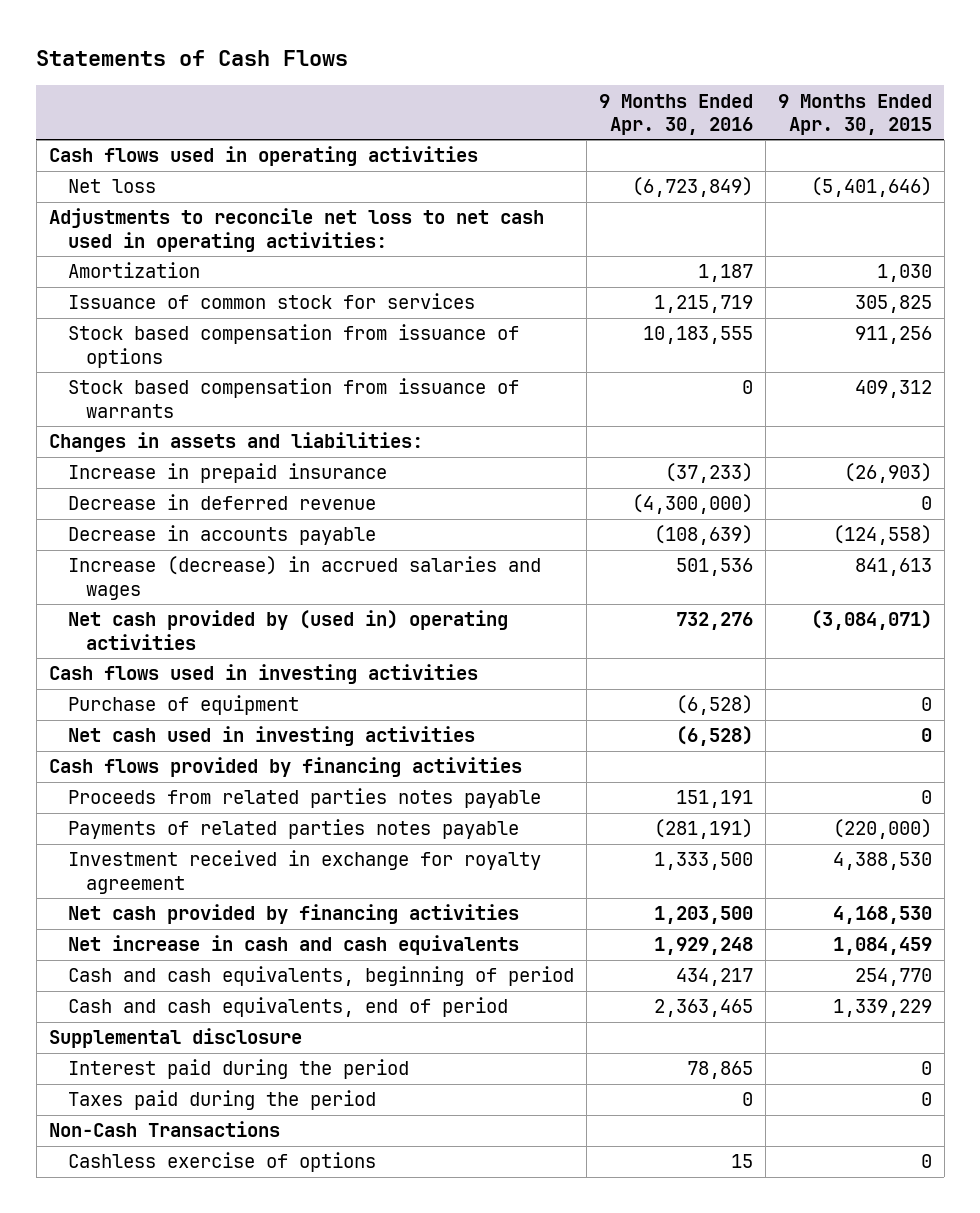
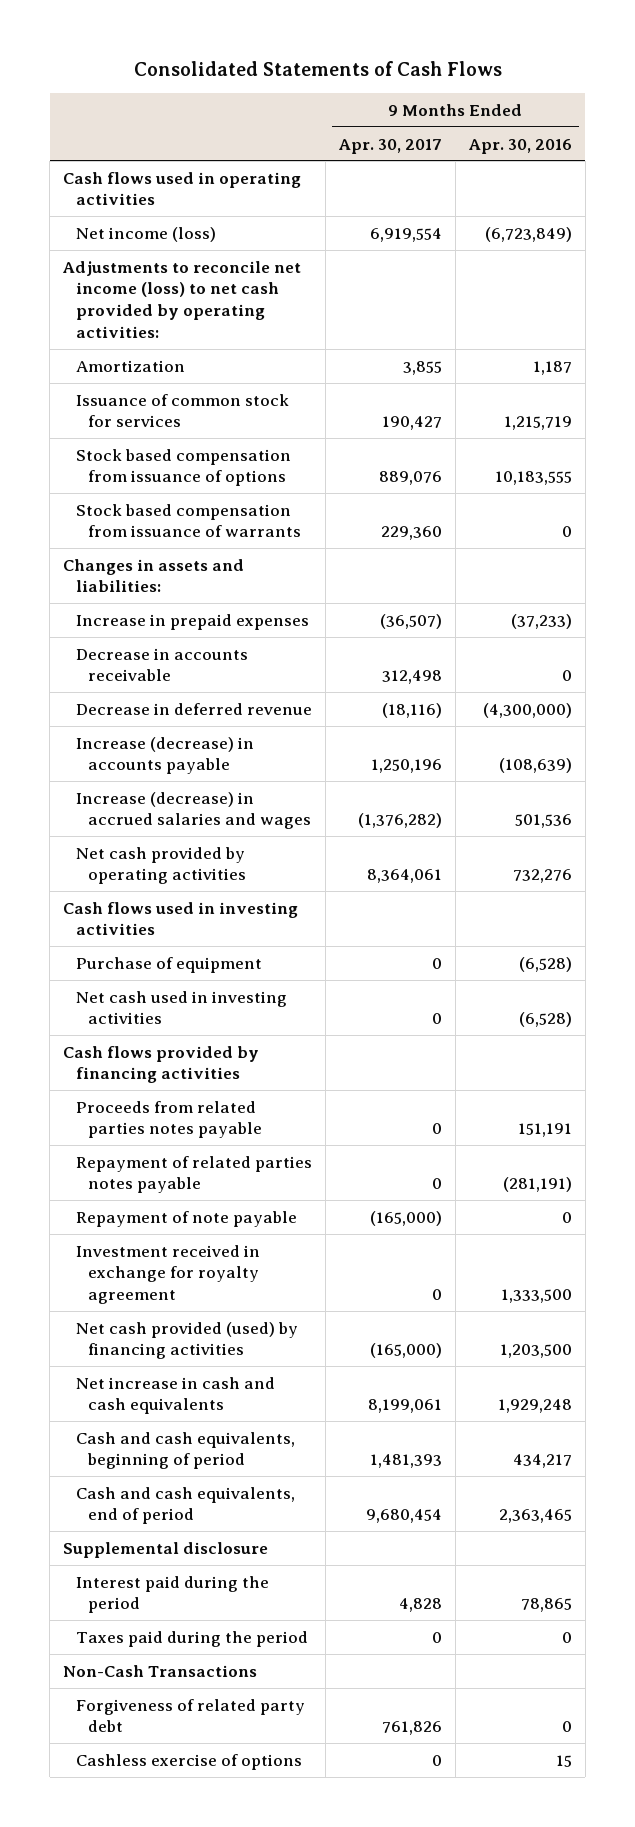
[36,50,349,67] Statements of Cash Flows -> [133,61,502,77] Consolidated Statements of Cash Flows
[777,93,932,136] 9 Months Ended Apr. 30, 2015 -> none
none -> [337,138,442,154] Apr. 30, 2017
[67,179,156,194] Net loss -> [75,226,216,242] Net income (loss)
[48,208,544,252] Adjustments to reconcile net loss to net cash used in operating activities: -> [62,260,302,339] Adjustments to reconcile net income (loss) to net cash provided by operating activities:
[67,463,387,484] Increase in prepaid insurance -> [75,613,309,630] Increase in prepaid expenses
none -> [75,647,248,682] Decrease in accounts receivable
[67,525,376,546] Decrease in accounts payable -> [75,736,254,775] Increase (decrease) in accounts payable
[67,610,508,650] Net cash provided by (used in) operating activities -> [75,846,246,885] Net cash provided by operating activities
[67,819,519,840] Payments of related parties notes payable -> [75,1155,312,1194] Repayment of related parties notes payable
none -> [75,1210,297,1227] Repayment of note payable
[67,904,519,925] Net cash provided by financing activities -> [75,1321,298,1360] Net cash provided (used) by financing activities
none -> [75,1698,305,1733] Forgiveness of related party debt

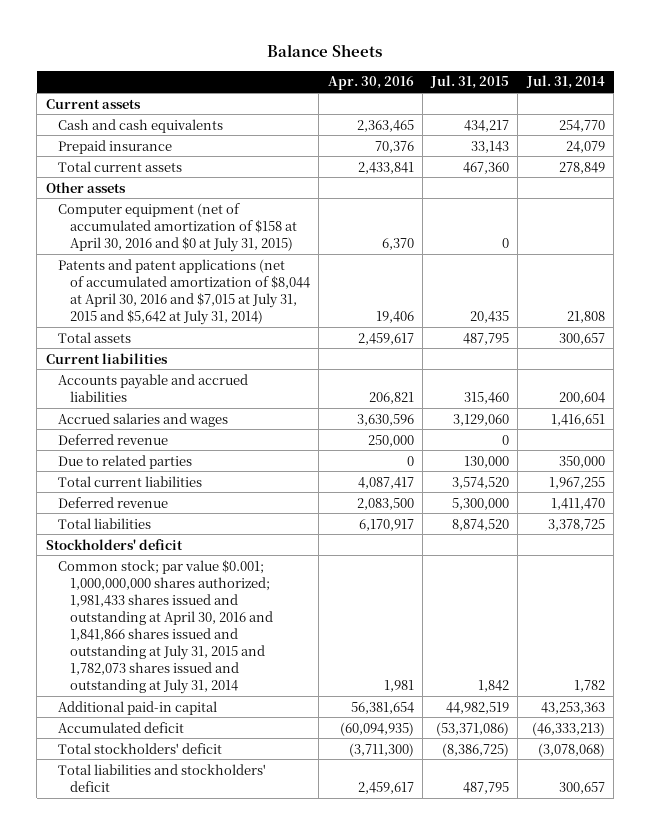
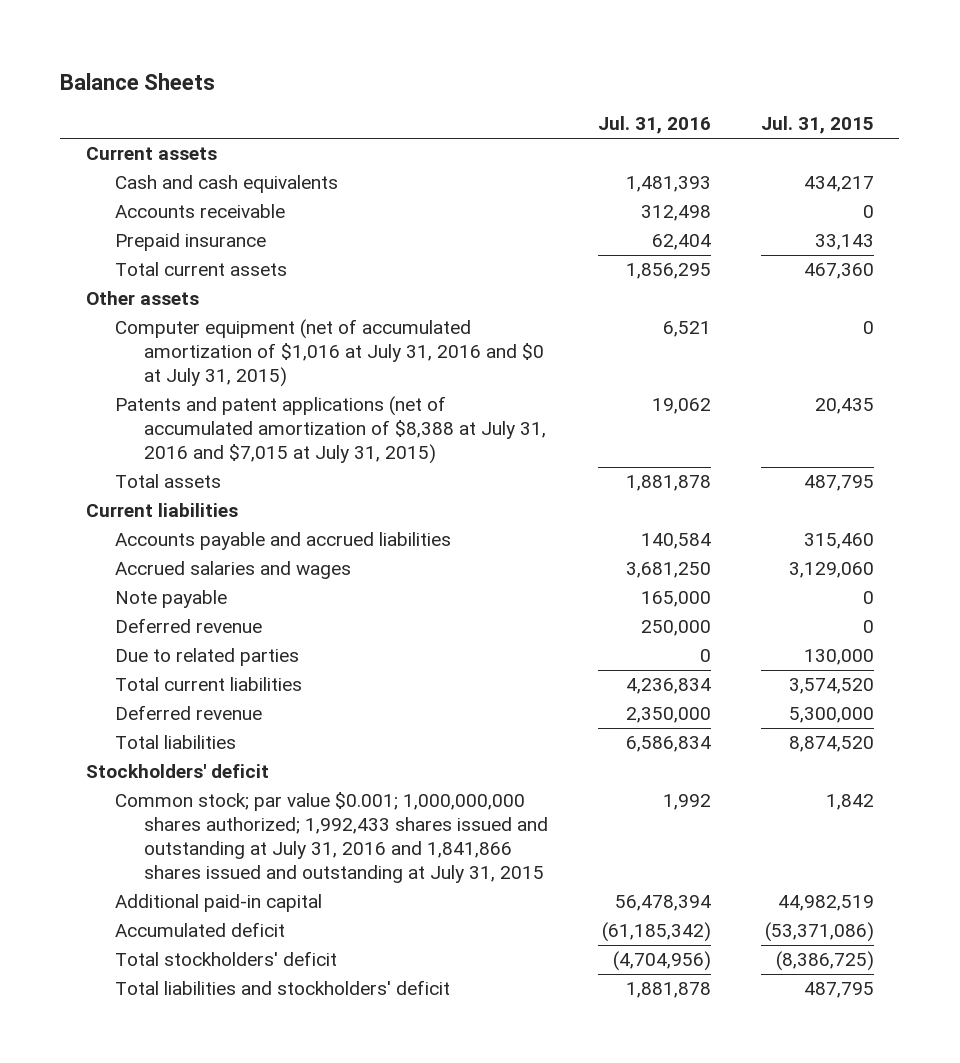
[327,76,414,91] Apr. 30, 2016 -> none
[525,75,605,90] Jul. 31, 2014 -> none
none -> [597,116,711,135] Jul. 31, 2016
none -> [114,204,285,219] Accounts receivable
[57,202,297,252] Computer equipment (net of accumulated amortization of $158 at April 30, 2016 and $0 at July 31, 2015) -> [114,319,544,388] Computer equipment (net of accumulated amortization of $1,016 at July 31, 2016 and $0 at July 31, 2015)
[57,258,310,325] Patents and patent applications (net of accumulated amortization of $8,044 at April 30, 2016 and $7,015 at July 31, 2015 and $5,642 at July 31, 2014) -> [114,396,546,465] Patents and patent applications (net of accumulated amortization of $8,388 at July 31, 2016 and $7,015 at July 31, 2015)
none -> [114,590,227,609] Note payable
[57,559,273,695] Common stock; par value $0.001; 1,000,000,000 shares authorized; 1,981,433 shares issued and outstanding at April 30, 2016 and 1,841,866 shares issued and outstanding at July 31, 2015 and 1,782,073 shares issued and outstanding at July 31, 2014 -> [114,792,548,883] Common stock; par value $0.001; 1,000,000,000 shares authorized; 1,992,433 shares issued and outstanding at July 31, 2016 and 1,841,866 shares issued and outstanding at July 31, 2015

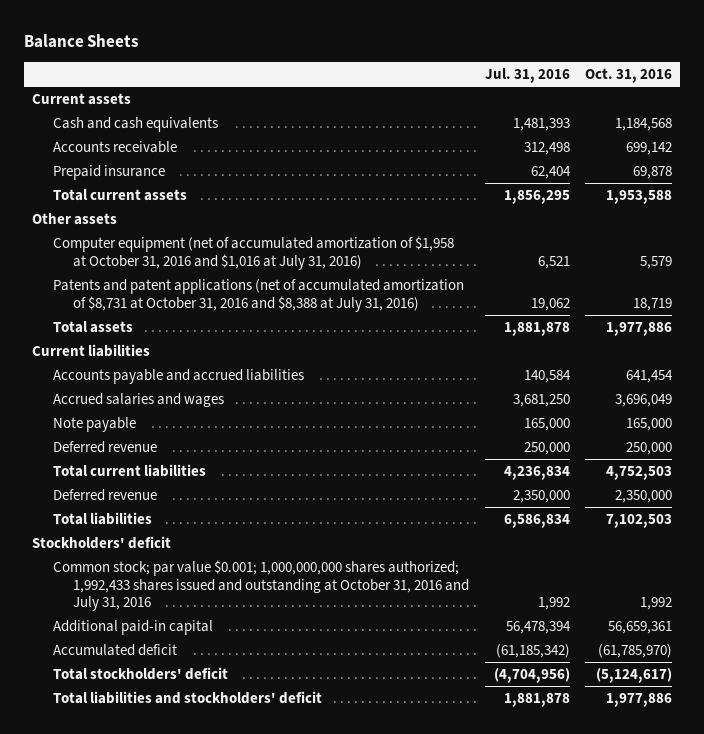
[760,116,874,135] Jul. 31, 2015 -> none
none -> [585,68,673,84] Oct. 31, 2016
[114,319,544,388] Computer equipment (net of accumulated amortization of $1,016 at July 31, 2016 and $0 at July 31, 2015) -> [52,236,454,270] Computer equipment (net of accumulated amortization of $1,958 at October 31, 2016 and $1,016 at July 31, 2016)
[114,396,546,465] Patents and patent applications (net of accumulated amortization of $8,388 at July 31, 2016 and $7,015 at July 31, 2015) -> [52,279,464,312] Patents and patent applications (net of accumulated amortization of $8,731 at October 31, 2016 and $8,388 at July 31, 2016)
[114,648,299,667] Due to related parties -> none
[114,792,548,883] Common stock; par value $0.001; 1,000,000,000 shares authorized; 1,992,433 shares issued and outstanding at July 31, 2016 and 1,841,866 shares issued and outstanding at July 31, 2015 -> [52,560,470,612] Common stock; par value $0.001; 1,000,000,000 shares authorized; 1,992,433 shares issued and outstanding at October 31, 2016 and July 31, 2016

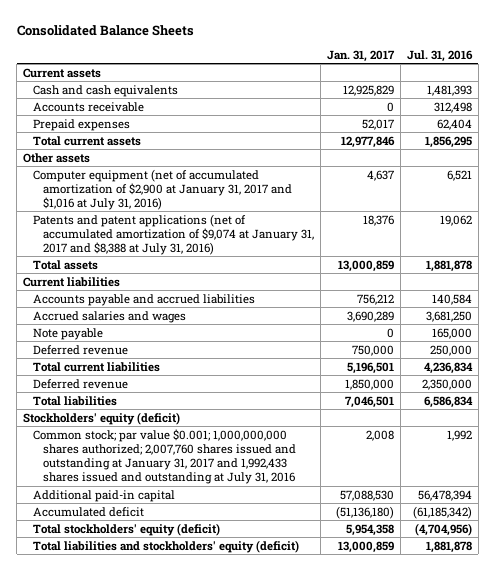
[24,34,140,49] Balance Sheets -> [16,24,194,36] Consolidated Balance Sheets
[585,68,673,84] Oct. 31, 2016 -> none
none -> [327,49,396,62] Jan. 31, 2017
[52,165,165,181] Prepaid insurance -> [33,118,131,131] Prepaid expenses
[52,236,454,270] Computer equipment (net of accumulated amortization of $1,958 at October 31, 2016 and $1,016 at July 31, 2016) -> [33,168,293,210] Computer equipment (net of accumulated amortization of $2,900 at January 31, 2017 and $1,016 at July 31, 2016)
[52,279,464,312] Patents and patent applications (net of accumulated amortization of $8,731 at October 31, 2016 and $8,388 at July 31, 2016) -> [33,213,315,255] Patents and patent applications (net of accumulated amortization of $9,074 at January 31, 2017 and $8,388 at July 31, 2016)
[31,536,171,550] Stockholders' deficit -> [23,411,181,425] Stockholders' equity (deficit)
[52,560,470,612] Common stock; par value $0.001; 1,000,000,000 shares authorized; 1,992,433 shares issued and outstanding at October 31, 2016 and July 31, 2016 -> [33,428,297,485] Common stock; par value $0.001; 1,000,000,000 shares authorized; 2,007,760 shares issued and outstanding at January 31, 2017 and 1,992,433 shares issued and outstanding at July 31, 2016
[52,667,228,681] Total stockholders' deficit -> [33,522,221,536] Total stockholders' equity (deficit)
[52,691,322,705] Total liabilities and stockholders' deficit -> [33,539,300,553] Total liabilities and stockholders' equity (deficit)

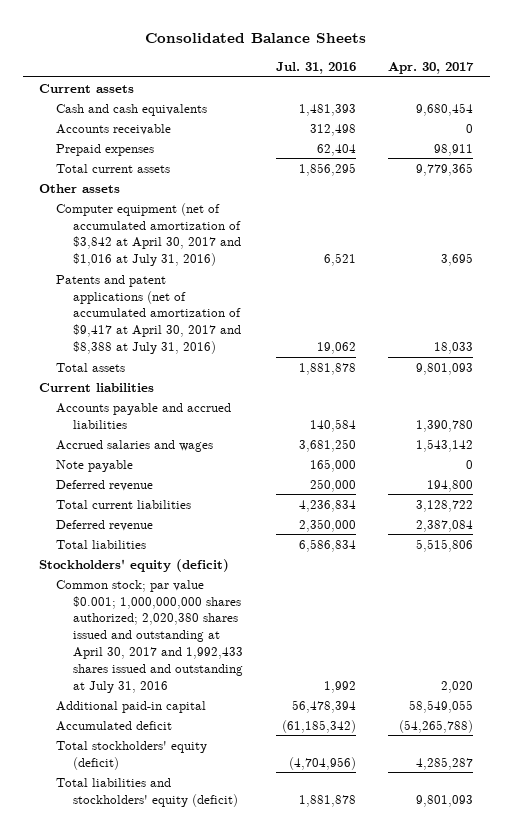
[327,49,396,62] Jan. 31, 2017 -> none
none -> [388,62,475,75] Apr. 30, 2017
[33,168,293,210] Computer equipment (net of accumulated amortization of $2,900 at January 31, 2017 and $1,016 at July 31, 2016) -> [56,202,242,267] Computer equipment (net of accumulated amortization of $3,842 at April 30, 2017 and $1,016 at July 31, 2016)
[33,213,315,255] Patents and patent applications (net of accumulated amortization of $9,074 at January 31, 2017 and $8,388 at July 31, 2016) -> [56,274,242,355] Patents and patent applications (net of accumulated amortization of $9,417 at April 30, 2017 and $8,388 at July 31, 2016)
[33,428,297,485] Common stock; par value $0.001; 1,000,000,000 shares authorized; 2,007,760 shares issued and outstanding at January 31, 2017 and 1,992,433 shares issued and outstanding at July 31, 2016 -> [56,579,244,693] Common stock; par value $0.001; 1,000,000,000 shares authorized; 2,020,380 shares issued and outstanding at April 30, 2017 and 1,992,433 shares issued and outstanding at July 31, 2016

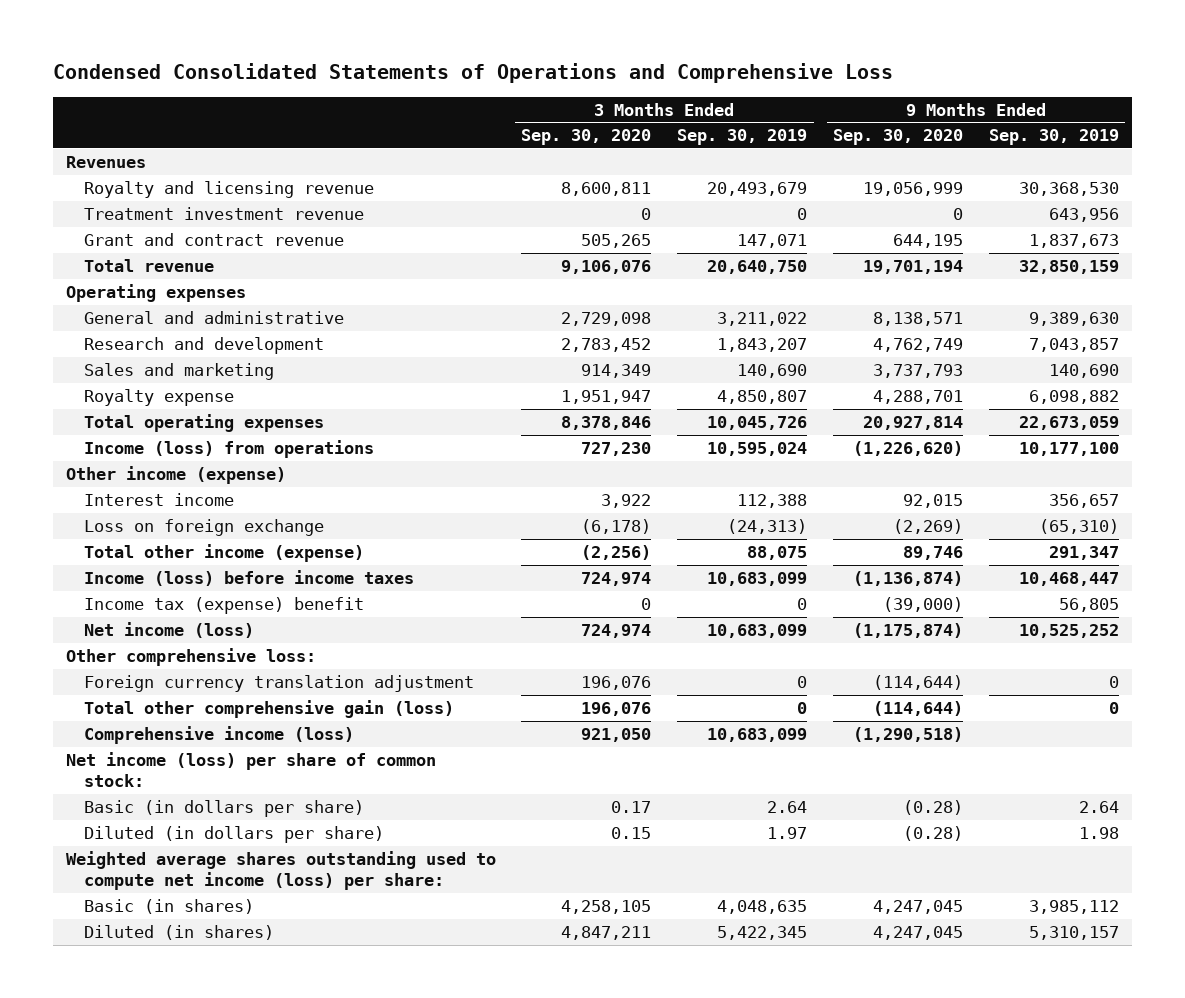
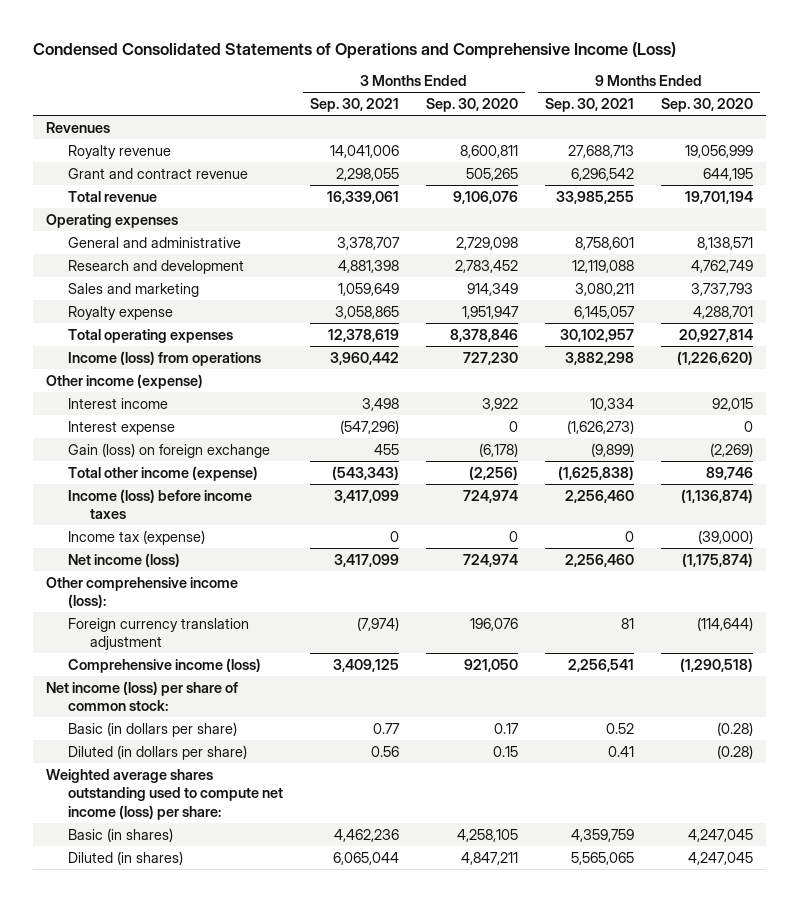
[52,63,893,84] Condensed Consolidated Statements of Operations and Comprehensive Loss -> [32,42,676,60] Condensed Consolidated Statements of Operations and Comprehensive Income (Loss)
[677,129,808,146] Sep. 30, 2019 -> none
[988,129,1119,146] Sep. 30, 2019 -> none
none -> [310,98,400,113] Sep. 30, 2021
none -> [545,98,635,113] Sep. 30, 2021
[83,207,364,221] Treatment investment revenue -> none
[83,181,374,199] Royalty and licensing revenue -> [68,144,172,159] Royalty revenue
none -> [68,420,176,435] Interest expense
[83,519,324,537] Loss on foreign exchange -> [68,442,271,458] Gain (loss) on foreign exchange
[83,597,364,615] Income tax (expense) benefit -> [68,529,206,545] Income tax (expense)
[65,648,316,667] Other comprehensive loss: -> [46,576,239,609] Other comprehensive income (loss):
[83,700,454,719] Total other comprehensive gain (loss) -> none

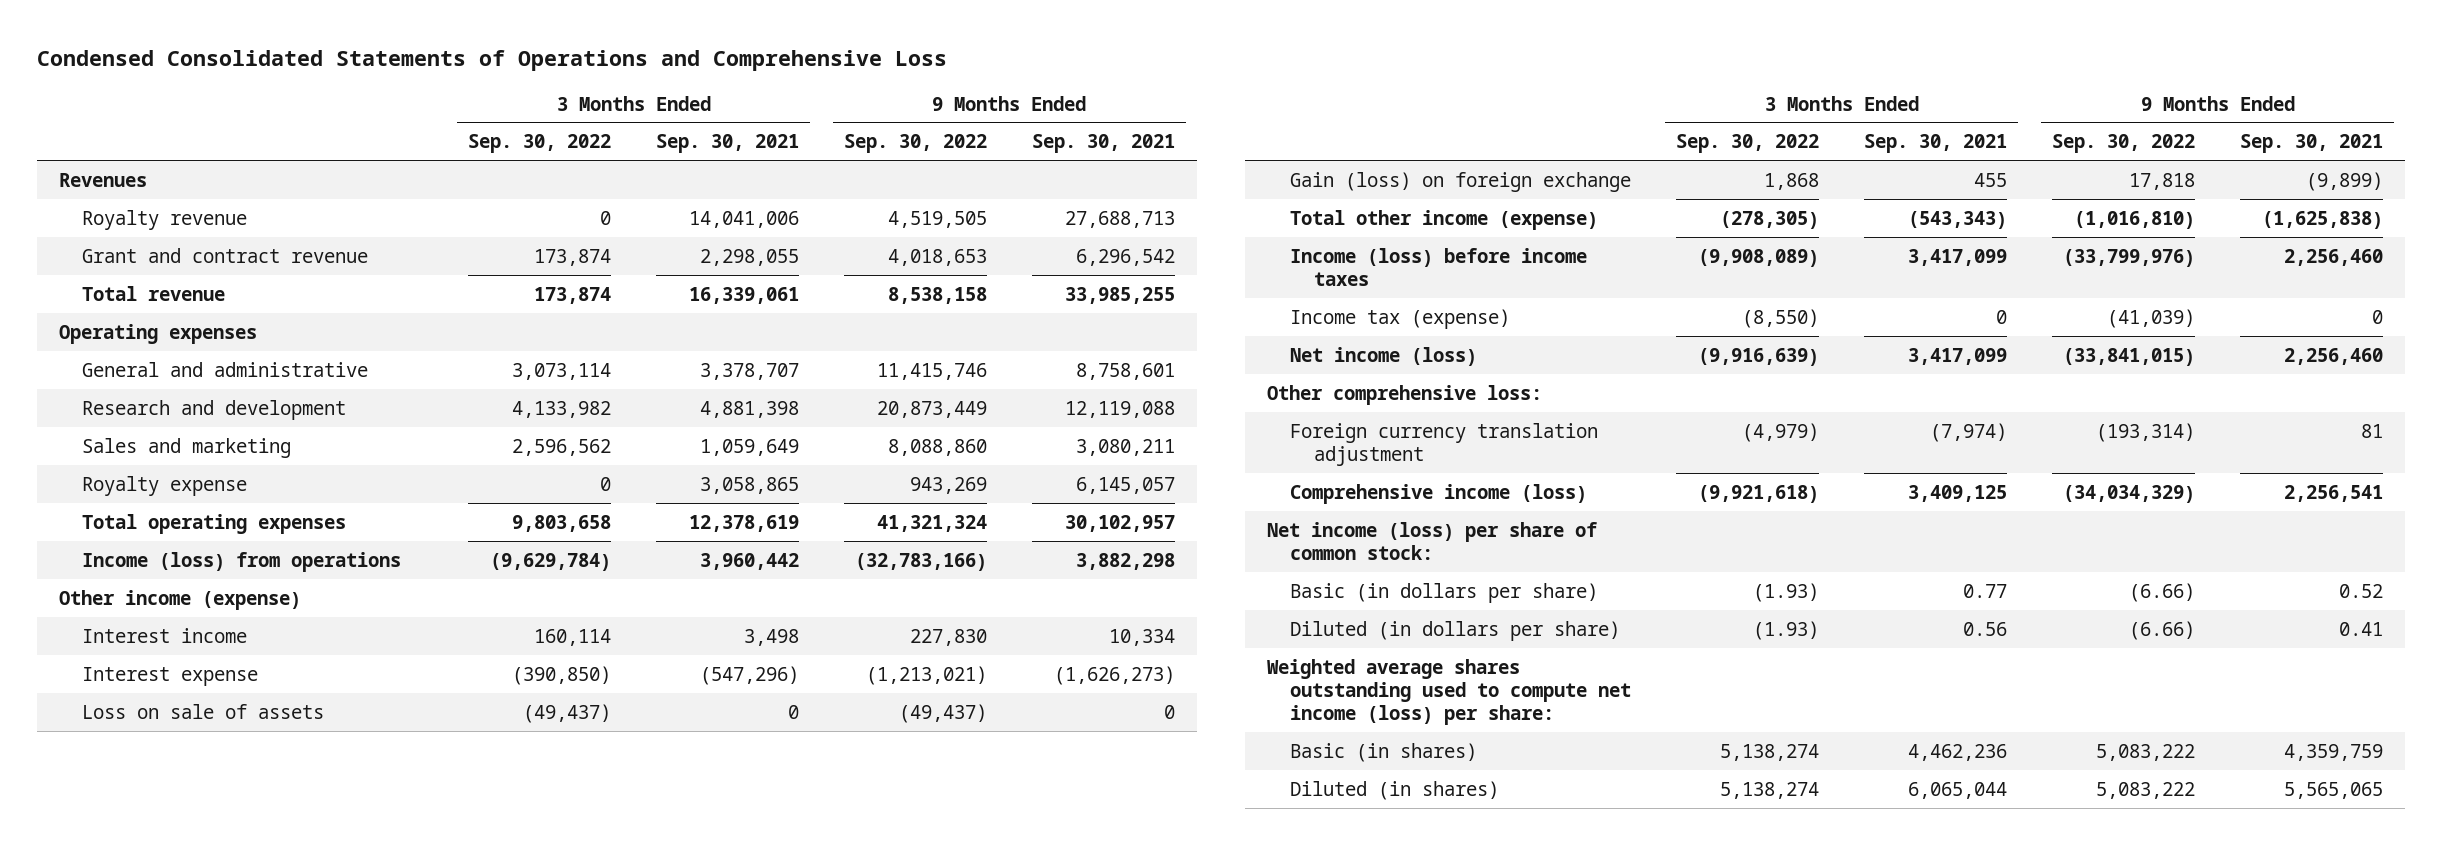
[32,42,676,60] Condensed Consolidated Statements of Operations and Comprehensive Income (Loss) -> [36,49,947,71] Condensed Consolidated Statements of Operations and Comprehensive Loss
[426,98,519,113] Sep. 30, 2020 -> none
[660,98,753,113] Sep. 30, 2020 -> none
none -> [468,134,612,154] Sep. 30, 2022
none -> [844,134,988,154] Sep. 30, 2022
none -> [82,703,325,719] Loss on sale of assets
[46,576,239,609] Other comprehensive income (loss): -> [1267,384,1543,405] Other comprehensive loss:

